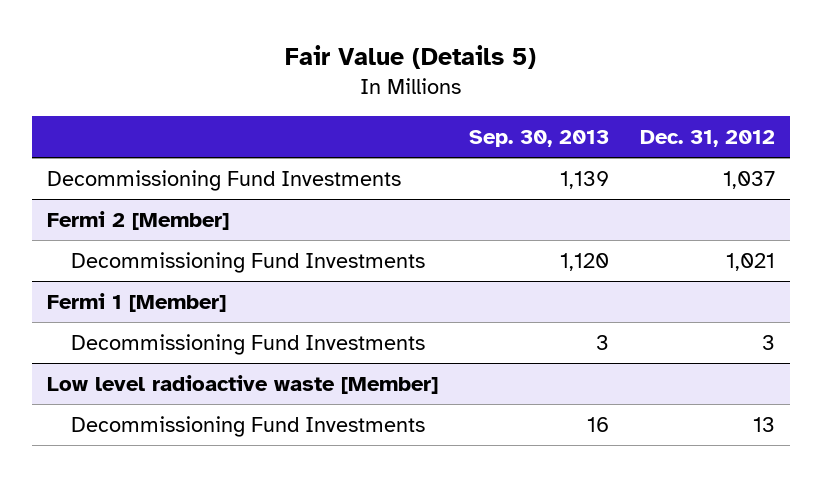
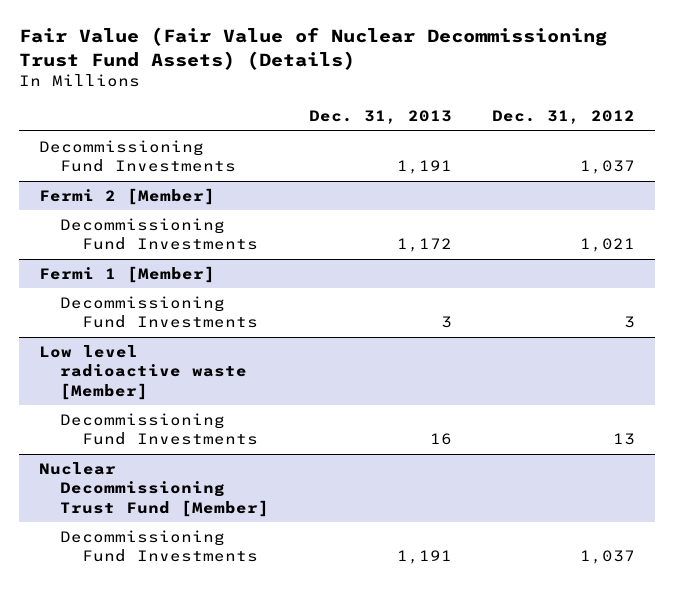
[284,45,536,70] Fair Value (Details 5) -> [18,27,607,70] Fair Value (Fair Value of Nuclear Decommissioning Trust Fund Assets) (Details)
[468,129,609,147] Sep. 30, 2013 -> none
none -> [309,110,453,125] Dec. 31, 2013
none -> [38,462,270,517] Nuclear Decommissioning Trust Fund [Member]
none -> [60,530,259,563] Decommissioning Fund Investments

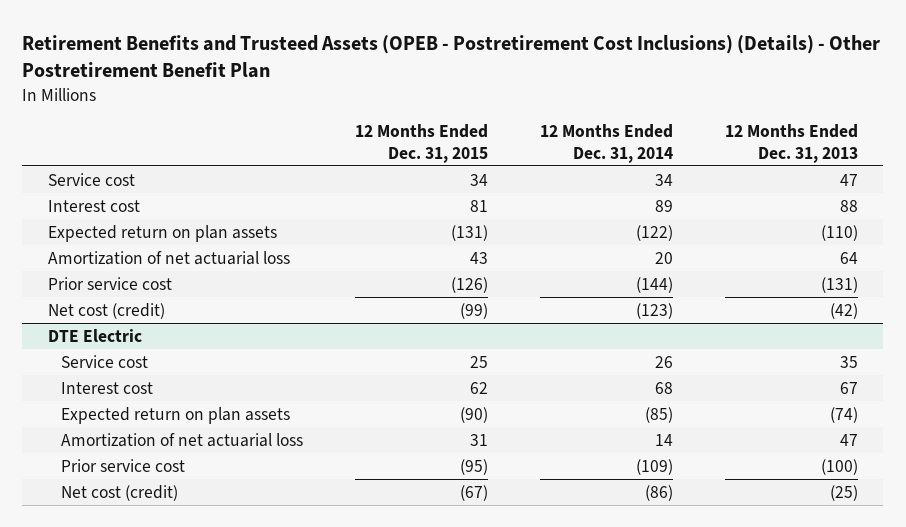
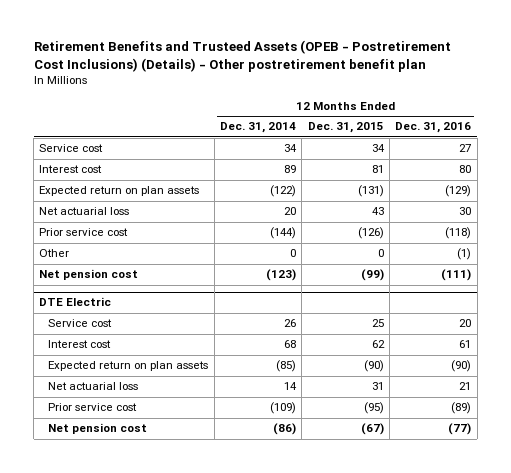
[22,34,881,79] Retirement Benefits and Trusteed Assets (OPEB - Postretirement Cost Inclusions) (Details) - Other Postretirement Benefit Plan -> [33,40,451,72] Retirement Benefits and Trusteed Assets (OPEB - Postretirement Cost Inclusions) (Details) - Other postretirement benefit plan
[724,124,858,163] 12 Months Ended Dec. 31, 2013 -> none
none -> [395,122,472,134] Dec. 31, 2016
[48,250,291,265] Amortization of net actuarial loss -> [39,207,130,216] Net actuarial loss
none -> [39,249,70,258] Other
[48,302,166,319] Net cost (credit) -> [39,269,139,281] Net pension cost
[60,432,303,447] Amortization of net actuarial loss -> [48,382,139,391] Net actuarial loss
[60,484,178,501] Net cost (credit) -> [48,423,148,435] Net pension cost

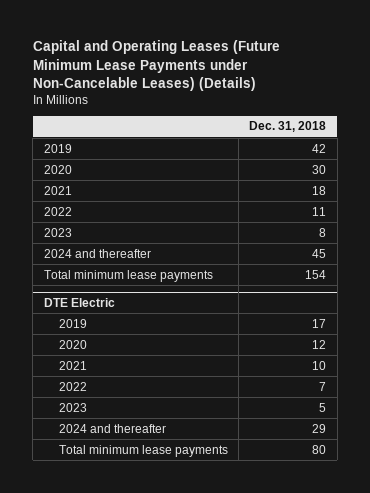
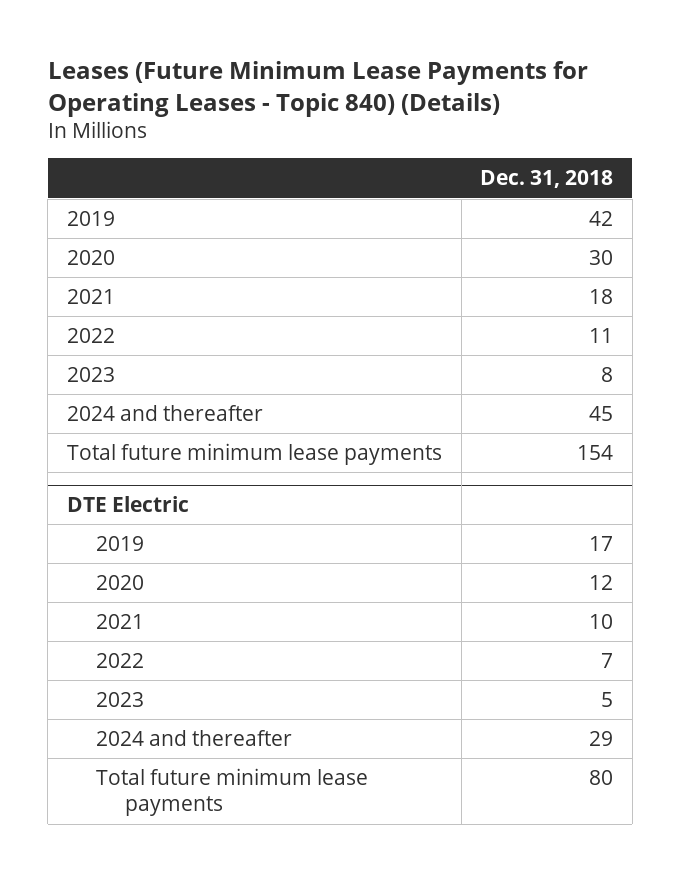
[32,40,280,92] Capital and Operating Leases (Future Minimum Lease Payments under Non-Cancelable Leases) (Details) -> [47,61,588,117] Leases (Future Minimum Lease Payments for Operating Leases - Topic 840) (Details)
[43,269,213,282] Total minimum lease payments -> [66,442,442,465] Total future minimum lease payments
[58,444,228,457] Total minimum lease payments -> [96,767,369,816] Total future minimum lease payments

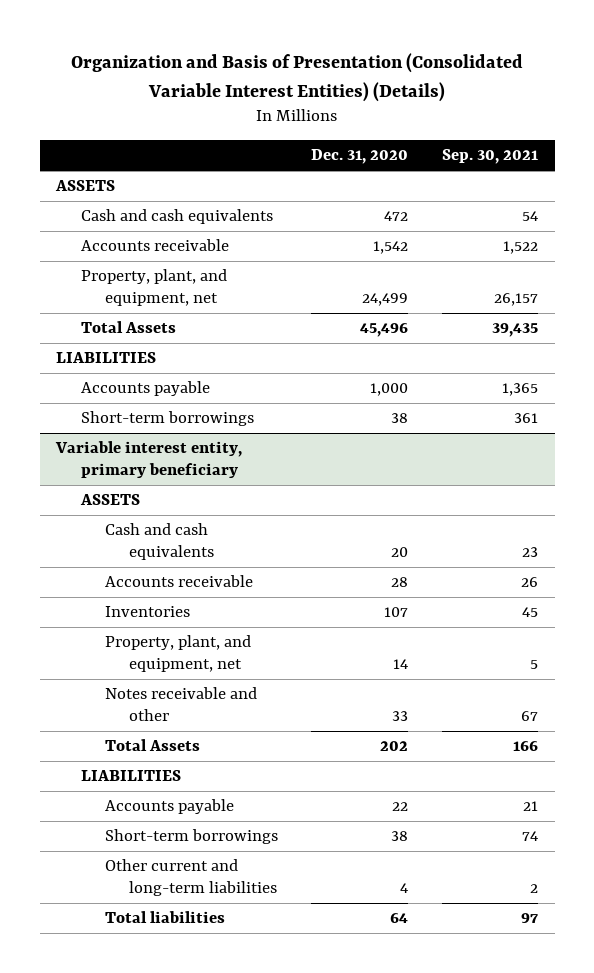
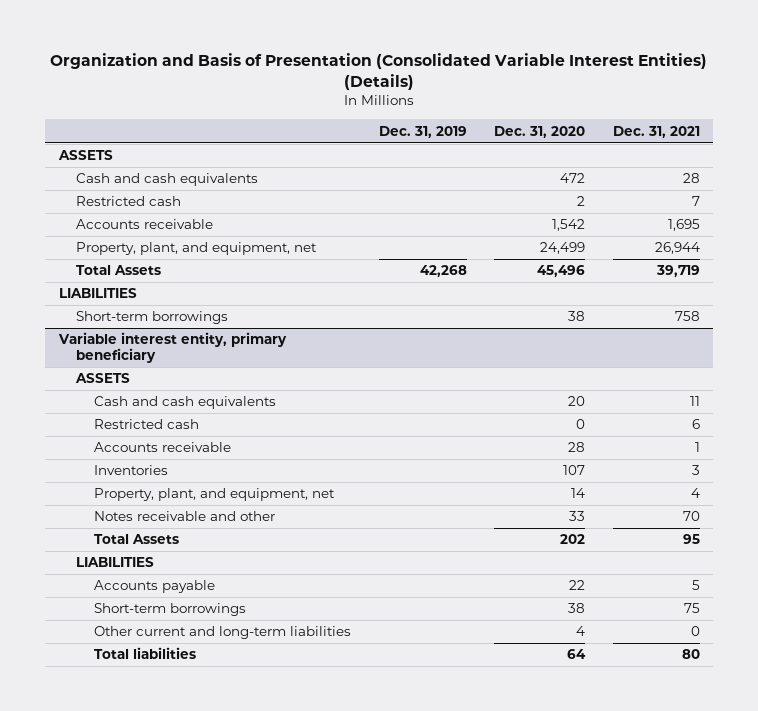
[442,149,539,165] Sep. 30, 2021 -> none
none -> [378,125,467,138] Dec. 31, 2019
none -> [612,125,700,138] Dec. 31, 2021
none -> [76,196,182,207] Restricted cash
[80,381,210,397] Accounts payable -> none
none -> [94,419,200,430] Restricted cash

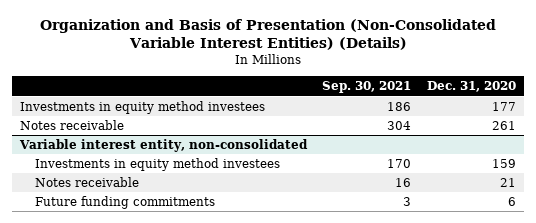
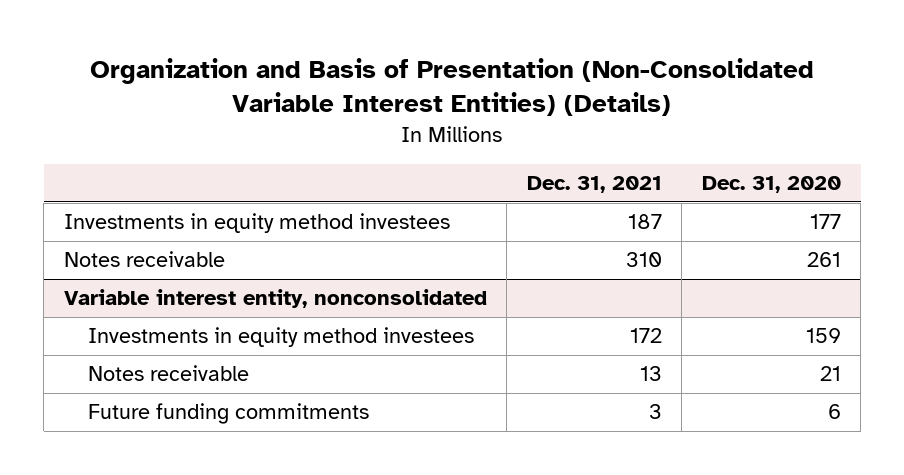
[322,81,412,94] Sep. 30, 2021 -> none
none -> [526,176,662,194] Dec. 31, 2021
[18,139,308,153] Variable interest entity, non-consolidated -> [63,289,487,309] Variable interest entity, nonconsolidated

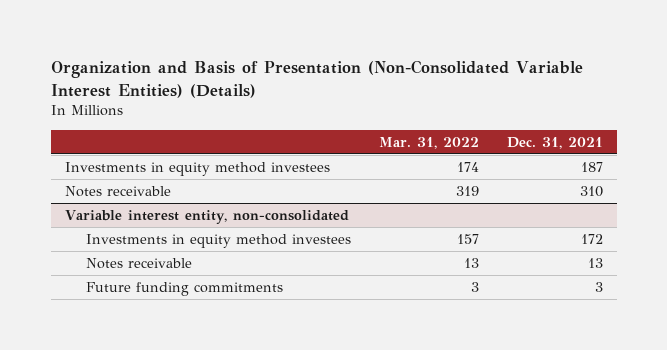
[701,176,841,194] Dec. 31, 2020 -> none
none -> [378,136,479,149] Mar. 31, 2022
[63,289,487,309] Variable interest entity, nonconsolidated -> [64,209,349,224] Variable interest entity, non-consolidated

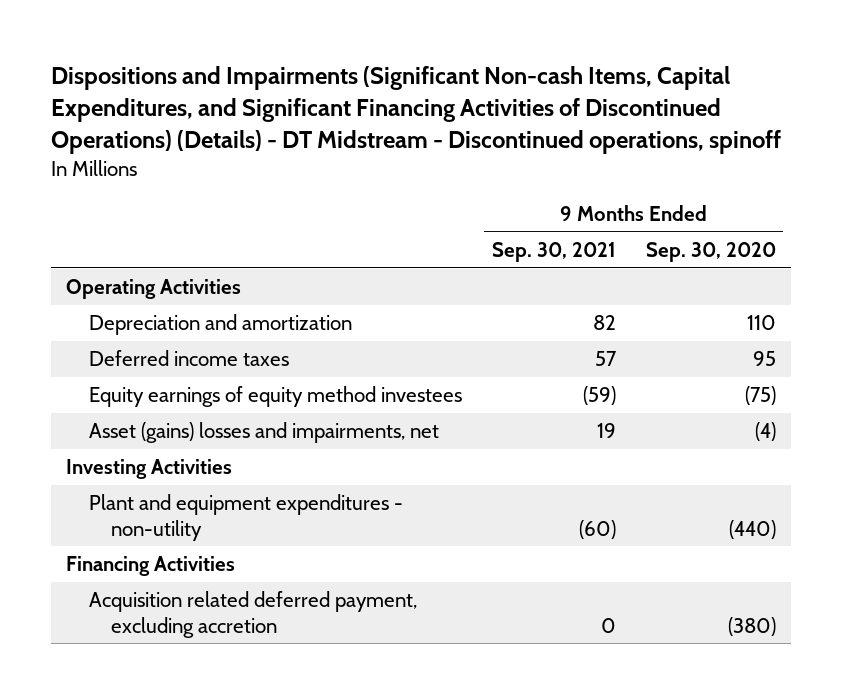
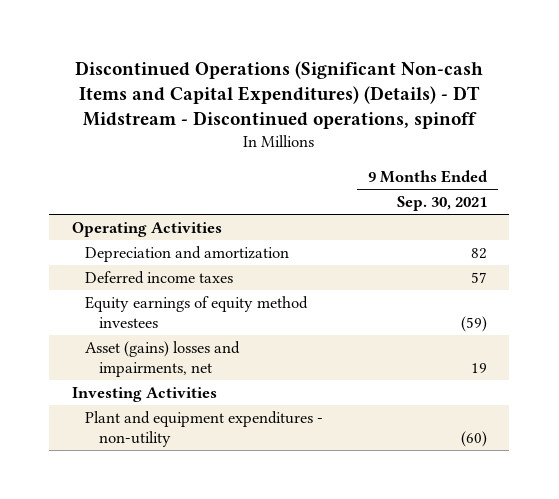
[51,65,782,154] Dispositions and Impairments (Significant Non-cash Items, Capital Expenditures, and Significant Financing Activities of Discontinued Operations) (Details) - DT Midstream - Discontinued operations, spinoff -> [75,60,484,130] Discontinued Operations (Significant Non-cash Items and Capital Expenditures) (Details) - DT Midstream - Discontinued operations, spinoff
[645,242,776,263] Sep. 30, 2020 -> none
[66,556,236,577] Financing Activities -> none
[88,591,417,638] Acquisition related deferred payment, excluding accretion -> none

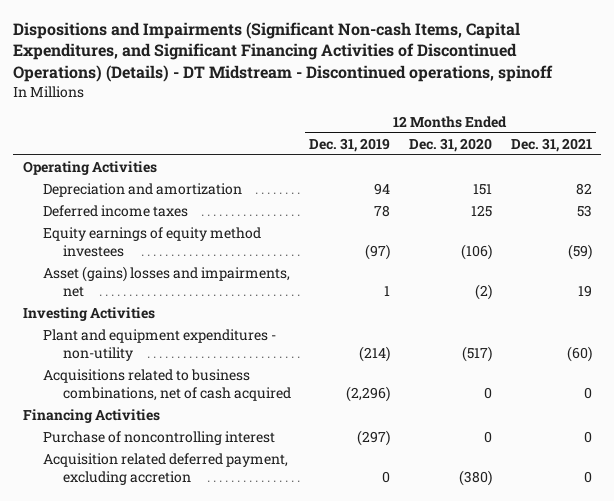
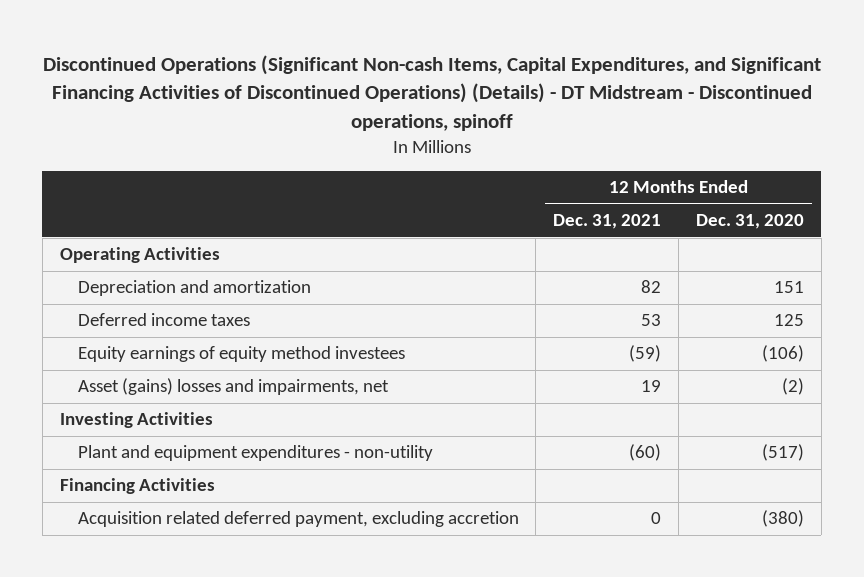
[13,21,554,82] Dispositions and Impairments (Significant Non-cash Items, Capital Expenditures, and Significant Financing Activities of Discontinued Operations) (Details) - DT Midstream - Discontinued operations, spinoff -> [42,54,821,131] Discontinued Operations (Significant Non-cash Items, Capital Expenditures, and Significant Financing Activities of Discontinued Operations) (Details) - DT Midstream - Discontinued operations, spinoff
[309,137,391,152] Dec. 31, 2019 -> none
[42,369,291,401] Acquisitions related to business combinations, net of cash acquired -> none
[42,431,275,446] Purchase of noncontrolling interest -> none

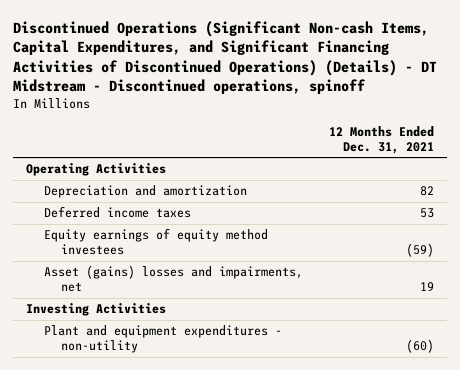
[695,214,804,230] Dec. 31, 2020 -> none
[59,478,215,495] Financing Activities -> none
[77,511,519,528] Acquisition related deferred payment, excluding accretion -> none

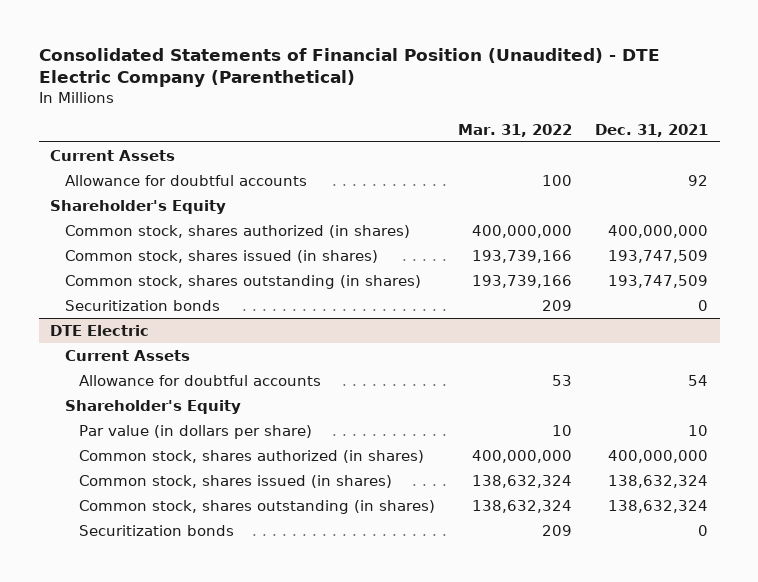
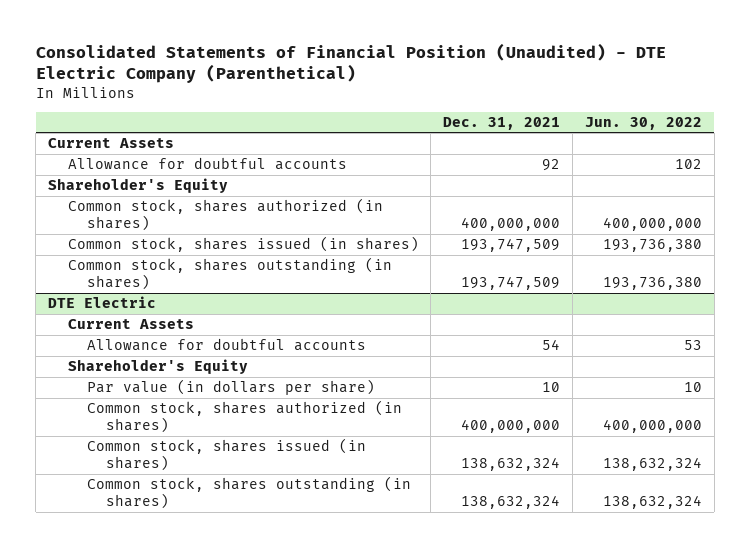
[458,123,573,137] Mar. 31, 2022 -> none
none -> [584,117,702,131] Jun. 30, 2022
[64,299,220,311] Securitization bonds -> none
[79,524,235,536] Securitization bonds -> none

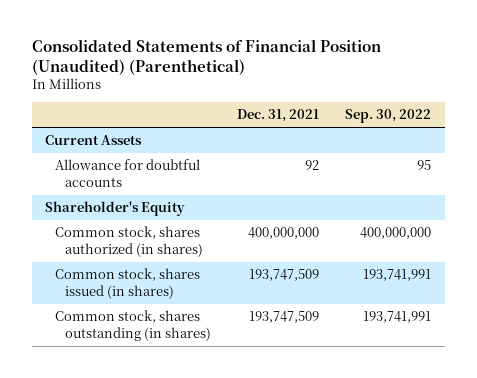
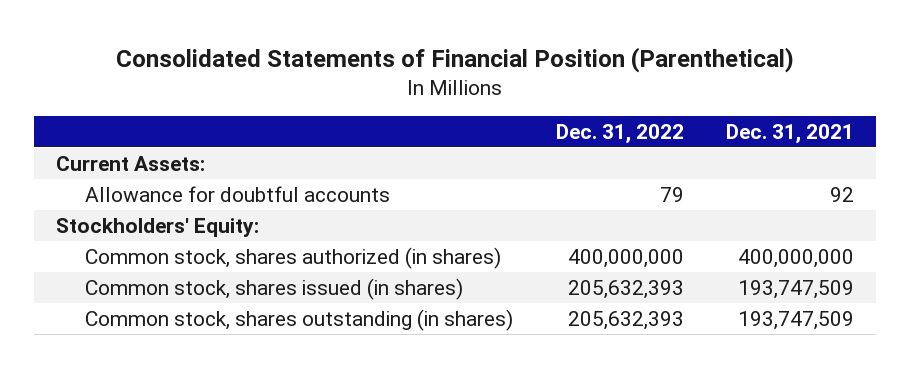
[32,39,382,75] Consolidated Statements of Financial Position (Unaudited) (Parenthetical) -> [115,46,794,73] Consolidated Statements of Financial Position (Parenthetical)
[345,109,432,124] Sep. 30, 2022 -> none
none -> [555,123,684,144] Dec. 31, 2022
[45,135,143,146] Current Assets -> [55,156,205,172] Current Assets:
[45,201,186,217] Shareholder's Equity -> [55,218,259,238] Stockholders' Equity:

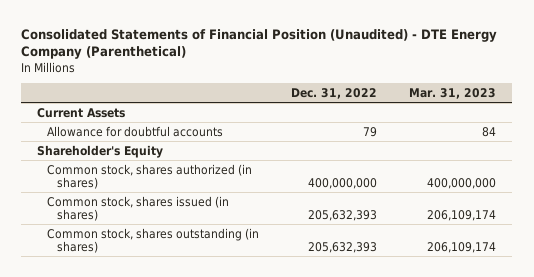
[115,46,794,73] Consolidated Statements of Financial Position (Parenthetical) -> [21,28,498,60] Consolidated Statements of Financial Position (Unaudited) - DTE Energy Company (Parenthetical)
[726,123,855,144] Dec. 31, 2021 -> none
none -> [409,87,497,99] Mar. 31, 2023
[55,156,205,172] Current Assets: -> [37,107,126,118] Current Assets
[55,218,259,238] Stockholders' Equity: -> [37,144,164,158] Shareholder's Equity

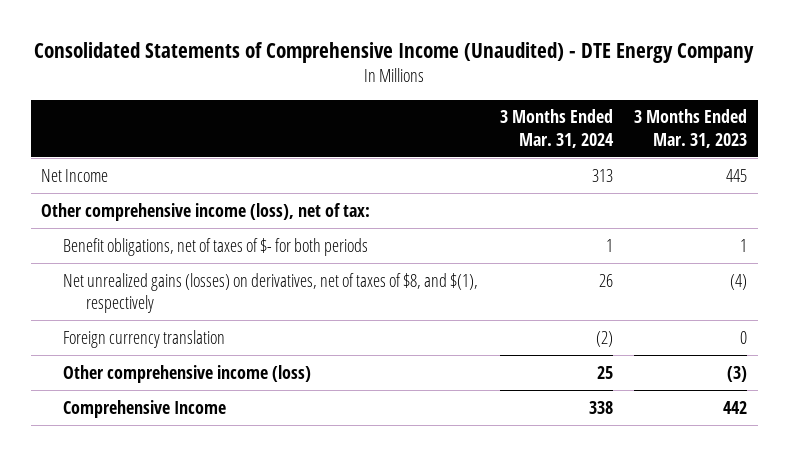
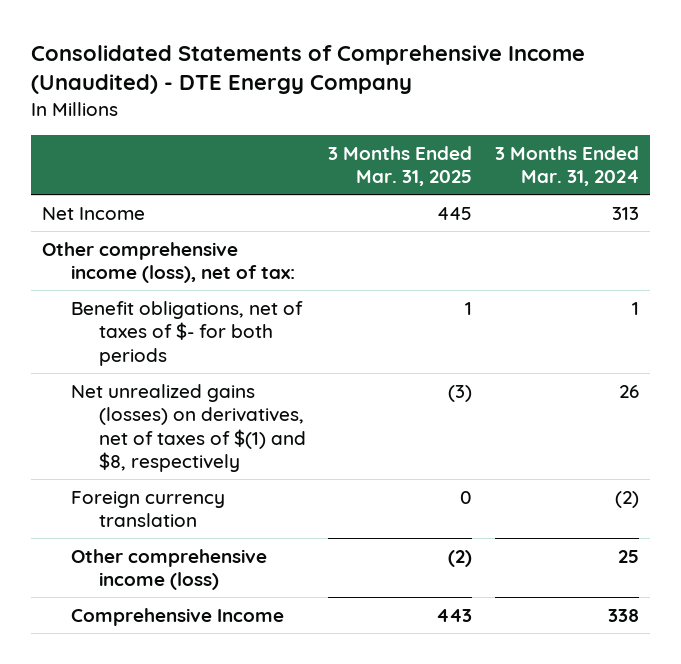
[634,109,748,148] 3 Months Ended Mar. 31, 2023 -> none
none -> [328,145,473,187] 3 Months Ended Mar. 31, 2025
[63,272,479,313] Net unrealized gains (losses) on derivatives, net of taxes of $8, and $(1), respectively -> [70,383,306,473] Net unrealized gains (losses) on derivatives, net of taxes of $(1) and $8, respectively

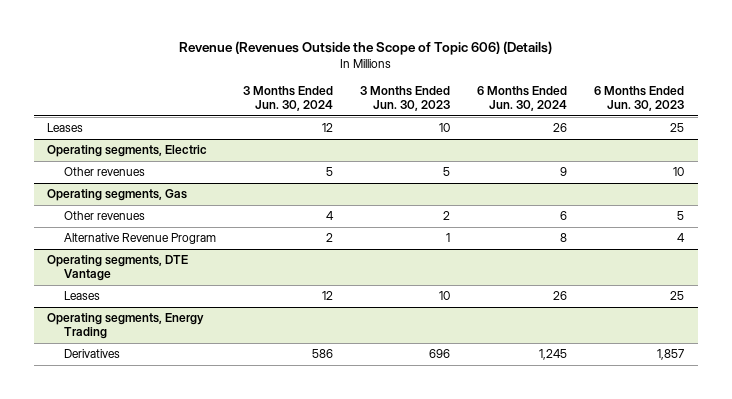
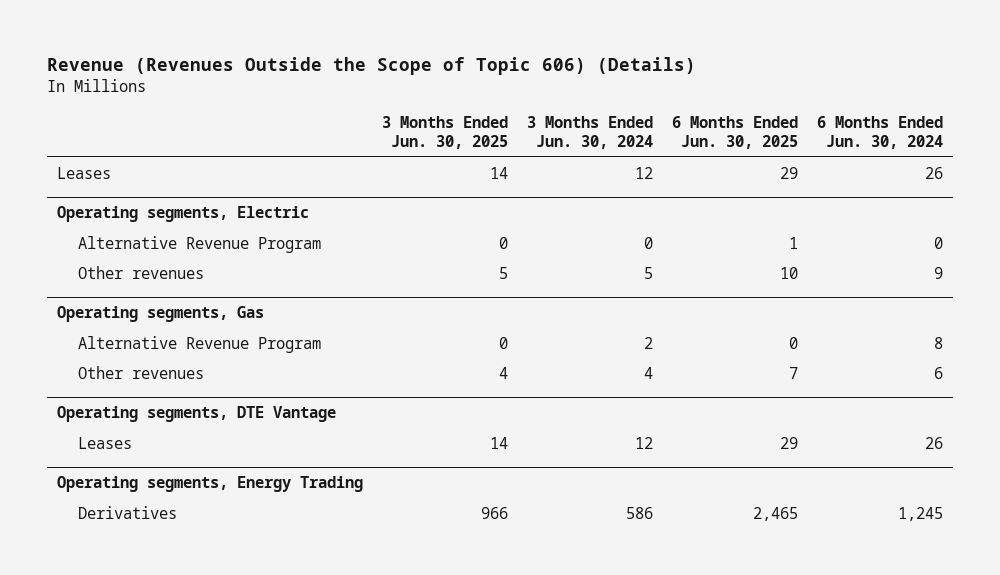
[360,86,451,111] 3 Months Ended Jun. 30, 2023 -> none
[594,86,685,111] 6 Months Ended Jun. 30, 2023 -> none
none -> [381,115,508,149] 3 Months Ended Jun. 30, 2025
none -> [671,115,798,149] 6 Months Ended Jun. 30, 2025
none -> [77,235,321,253] Alternative Revenue Program
[64,211,146,221] Other revenues -> [77,365,204,379] Other revenues

